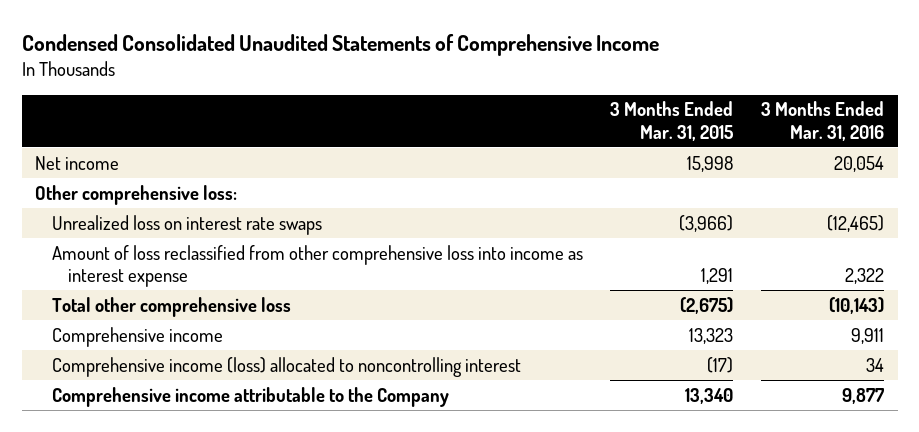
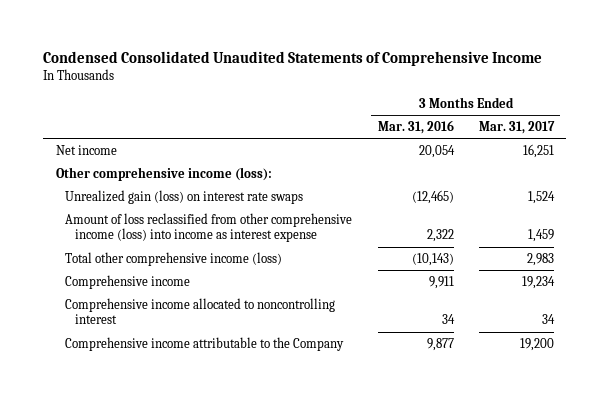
[610,101,734,141] 3 Months Ended Mar. 31, 2015 -> none
none -> [478,121,555,135] Mar. 31, 2017
[35,184,238,205] Other comprehensive loss: -> [55,166,272,181] Other comprehensive income (loss):
[51,214,322,235] Unrealized loss on interest rate swaps -> [65,189,304,204] Unrealized gain (loss) on interest rate swaps
[51,244,583,288] Amount of loss reclassified from other comprehensive loss into income as interest expense -> [65,212,353,243] Amount of loss reclassified from other comprehensive income (loss) into income as interest expense
[51,296,291,317] Total other comprehensive loss -> [65,251,283,266] Total other comprehensive income (loss)
[51,356,521,377] Comprehensive income (loss) allocated to noncontrolling interest -> [65,297,336,325] Comprehensive income allocated to noncontrolling interest

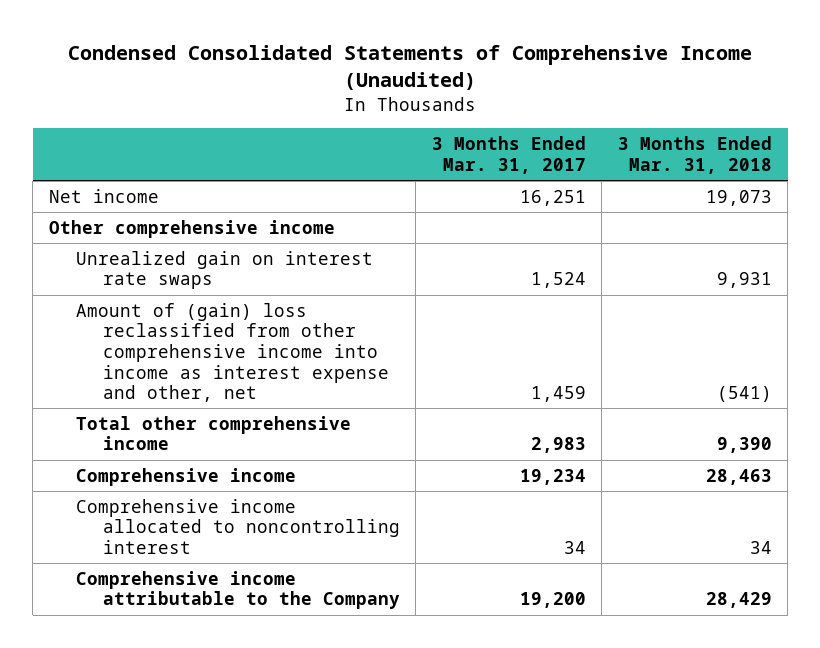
[43,50,543,66] Condensed Consolidated Unaudited Statements of Comprehensive Income -> [68,45,753,91] Condensed Consolidated Statements of Comprehensive Income (Unaudited)
[377,120,454,135] Mar. 31, 2016 -> none
none -> [617,136,772,174] 3 Months Ended Mar. 31, 2018
[55,166,272,181] Other comprehensive income (loss): -> [48,219,335,238] Other comprehensive income
[65,189,304,204] Unrealized gain (loss) on interest rate swaps -> [75,250,373,290] Unrealized gain on interest rate swaps
[65,212,353,243] Amount of loss reclassified from other comprehensive income (loss) into income as interest expense -> [75,302,389,403] Amount of (gain) loss reclassified from other comprehensive income into income as interest expense and other, net
[65,251,283,266] Total other comprehensive income (loss) -> [75,415,351,451] Total other comprehensive income

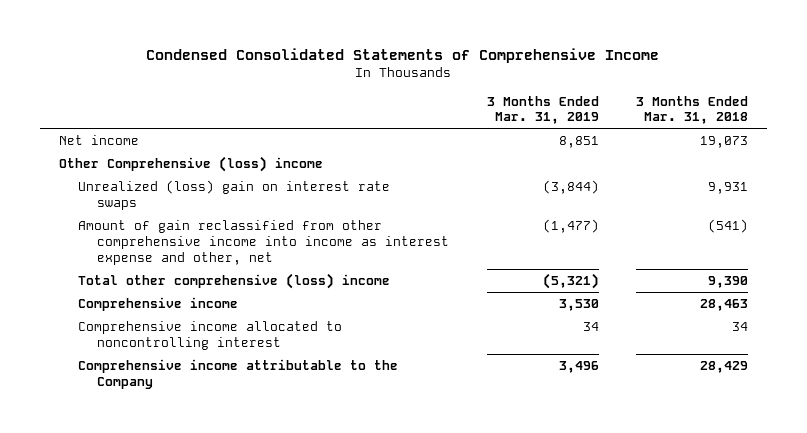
[68,45,753,91] Condensed Consolidated Statements of Comprehensive Income (Unaudited) -> [146,47,660,63] Condensed Consolidated Statements of Comprehensive Income
[431,136,586,174] 3 Months Ended Mar. 31, 2017 -> none
none -> [486,95,599,125] 3 Months Ended Mar. 31, 2019
[48,219,335,238] Other comprehensive income -> [58,155,323,172] Other Comprehensive (loss) income
[75,250,373,290] Unrealized gain on interest rate swaps -> [77,179,390,210] Unrealized (loss) gain on interest rate swaps
[75,302,389,403] Amount of (gain) loss reclassified from other comprehensive income into income as interest expense and other, net -> [77,219,449,265] Amount of gain reclassified from other comprehensive income into income as interest expense and other, net
[75,415,351,451] Total other comprehensive income -> [77,272,390,289] Total other comprehensive (loss) income

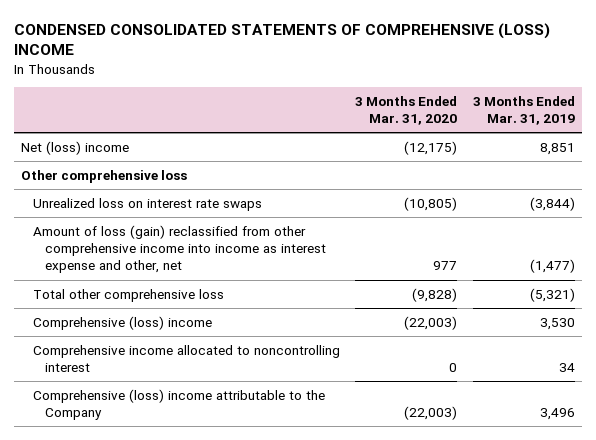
[146,47,660,63] Condensed Consolidated Statements of Comprehensive Income -> [13,22,550,56] CONDENSED CONSOLIDATED STATEMENTS OF COMPREHENSIVE (LOSS) INCOME
[636,95,749,125] 3 Months Ended Mar. 31, 2018 -> none
none -> [355,95,458,126] 3 Months Ended Mar. 31, 2020
[58,134,139,145] Net income -> [21,140,130,155] Net (loss) income
[58,155,323,172] Other Comprehensive (loss) income -> [21,169,188,183] Other comprehensive loss
[77,179,390,210] Unrealized (loss) gain on interest rate swaps -> [33,197,263,211] Unrealized loss on interest rate swaps
[77,219,449,265] Amount of gain reclassified from other comprehensive income into income as interest expense and other, net -> [33,224,326,274] Amount of loss (gain) reclassified from other comprehensive income into income as interest expense and other, net
[77,272,390,289] Total other comprehensive (loss) income -> [33,288,225,302] Total other comprehensive loss
[77,296,238,311] Comprehensive income -> [33,315,213,330] Comprehensive (loss) income
[77,358,398,389] Comprehensive income attributable to the Company -> [33,388,326,421] Comprehensive (loss) income attributable to the Company

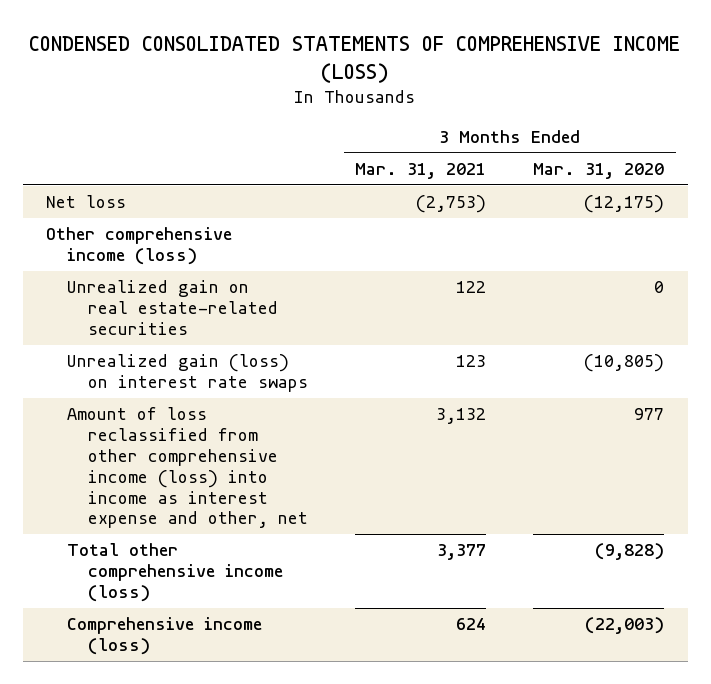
[13,22,550,56] CONDENSED CONSOLIDATED STATEMENTS OF COMPREHENSIVE (LOSS) INCOME -> [29,35,681,83] CONDENSED CONSOLIDATED STATEMENTS OF COMPREHENSIVE INCOME (LOSS)
[472,95,575,126] 3 Months Ended Mar. 31, 2019 -> none
none -> [355,162,487,179] Mar. 31, 2021
[33,344,341,373] Comprehensive income allocated to noncontrolling interest -> none
[33,388,326,421] Comprehensive (loss) income attributable to the Company -> none
[21,140,130,155] Net (loss) income -> [46,195,127,209] Net loss
[21,169,188,183] Other comprehensive loss -> [46,227,233,266] Other comprehensive income (loss)
none -> [67,280,279,335] Unrealized gain on real estate-related securities
[33,197,263,211] Unrealized loss on interest rate swaps -> [67,354,309,393] Unrealized gain (loss) on interest rate swaps
[33,224,326,274] Amount of loss (gain) reclassified from other comprehensive income into income as interest expense and other, net -> [67,407,309,529] Amount of loss reclassified from other comprehensive income (loss) into income as interest expense and other, net
[33,288,225,302] Total other comprehensive loss -> [67,543,284,602] Total other comprehensive income (loss)
[33,315,213,330] Comprehensive (loss) income -> [67,617,263,656] Comprehensive income (loss)

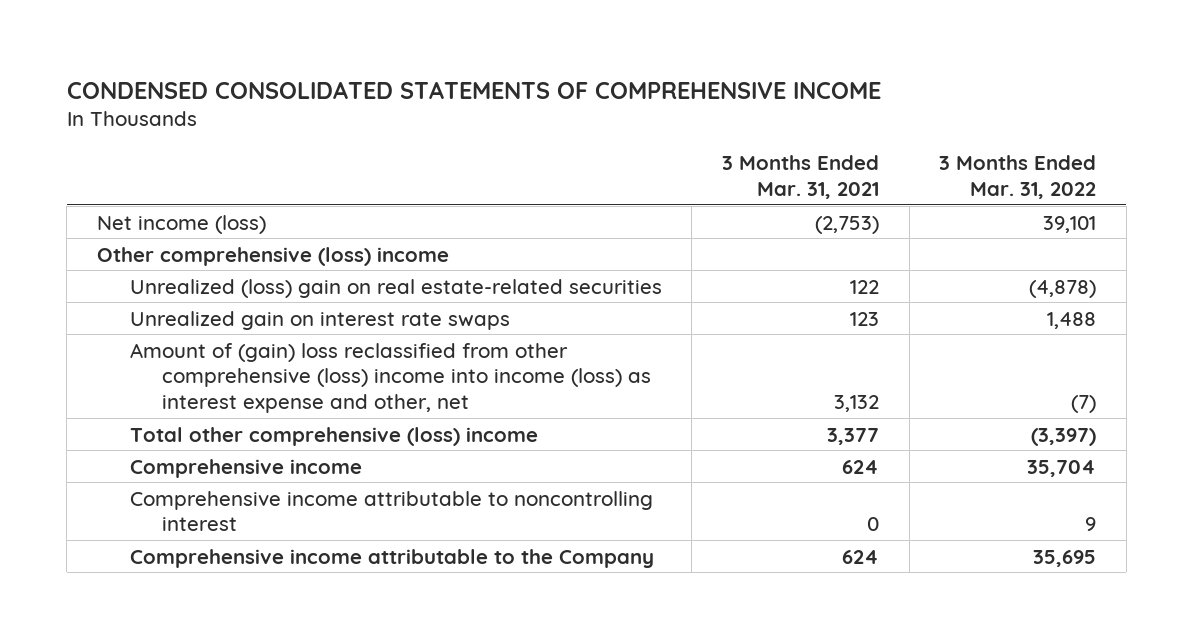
[29,35,681,83] CONDENSED CONSOLIDATED STATEMENTS OF COMPREHENSIVE INCOME (LOSS) -> [66,80,881,99] CONDENSED CONSOLIDATED STATEMENTS OF COMPREHENSIVE INCOME
[533,162,665,179] Mar. 31, 2020 -> none
none -> [939,155,1097,199] 3 Months Ended Mar. 31, 2022
[46,195,127,209] Net loss -> [96,214,266,234] Net income (loss)
[46,227,233,266] Other comprehensive income (loss) -> [96,246,449,266] Other comprehensive (loss) income
[67,280,279,335] Unrealized gain on real estate-related securities -> [129,278,662,298] Unrealized (loss) gain on real estate-related securities
[67,354,309,393] Unrealized gain (loss) on interest rate swaps -> [129,310,510,330] Unrealized gain on interest rate swaps
[67,407,309,529] Amount of loss reclassified from other comprehensive income (loss) into income as interest expense and other, net -> [129,342,652,414] Amount of (gain) loss reclassified from other comprehensive (loss) income into income (loss) as interest expense and other, net
[67,543,284,602] Total other comprehensive income (loss) -> [129,426,538,446] Total other comprehensive (loss) income
[67,617,263,656] Comprehensive income (loss) -> [129,458,362,478] Comprehensive income
none -> [129,490,653,532] Comprehensive income attributable to noncontrolling interest
none -> [129,548,654,568] Comprehensive income attributable to the Company

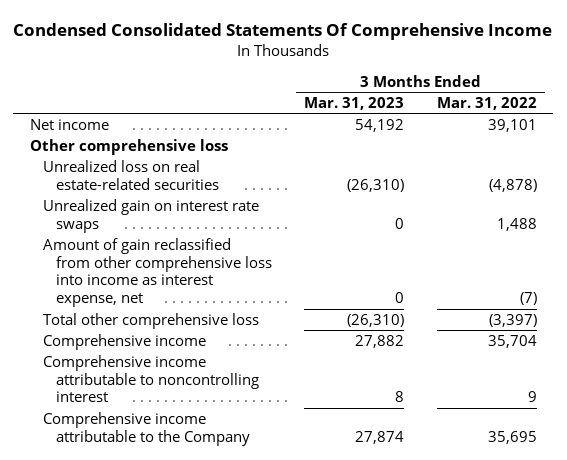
[66,80,881,99] CONDENSED CONSOLIDATED STATEMENTS OF COMPREHENSIVE INCOME -> [13,23,553,41] Condensed Consolidated Statements Of Comprehensive Income
[721,155,879,199] 3 Months Ended Mar. 31, 2021 -> none
none -> [304,97,405,111] Mar. 31, 2023
[96,214,266,234] Net income (loss) -> [29,118,109,130] Net income
[96,246,449,266] Other comprehensive (loss) income -> [29,138,228,155] Other comprehensive loss
[129,278,662,298] Unrealized (loss) gain on real estate-related securities -> [42,159,219,190] Unrealized loss on real estate-related securities
[129,342,652,414] Amount of (gain) loss reclassified from other comprehensive (loss) income into income (loss) as interest expense and other, net -> [42,237,272,308] Amount of gain reclassified from other comprehensive loss into income as interest expense, net
[129,426,538,446] Total other comprehensive (loss) income -> [42,312,259,329] Total other comprehensive loss

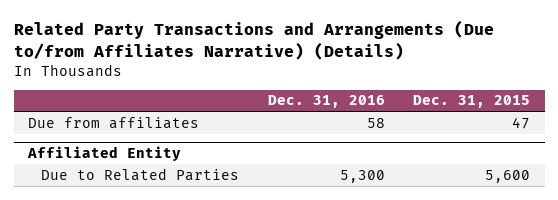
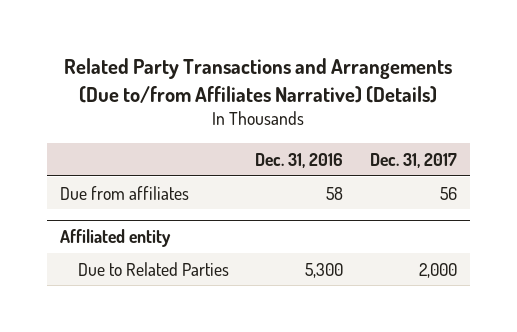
[413,95,531,109] Dec. 31, 2015 -> none
none -> [369,152,457,168] Dec. 31, 2017
[26,146,181,162] Affiliated Entity -> [60,228,172,247] Affiliated entity

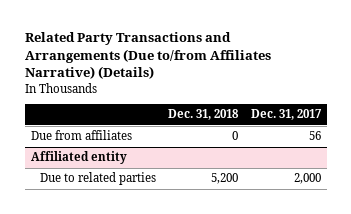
[255,152,344,168] Dec. 31, 2016 -> none
none -> [168,109,240,121] Dec. 31, 2018
[77,261,229,276] Due to Related Parties -> [39,172,156,186] Due to related parties

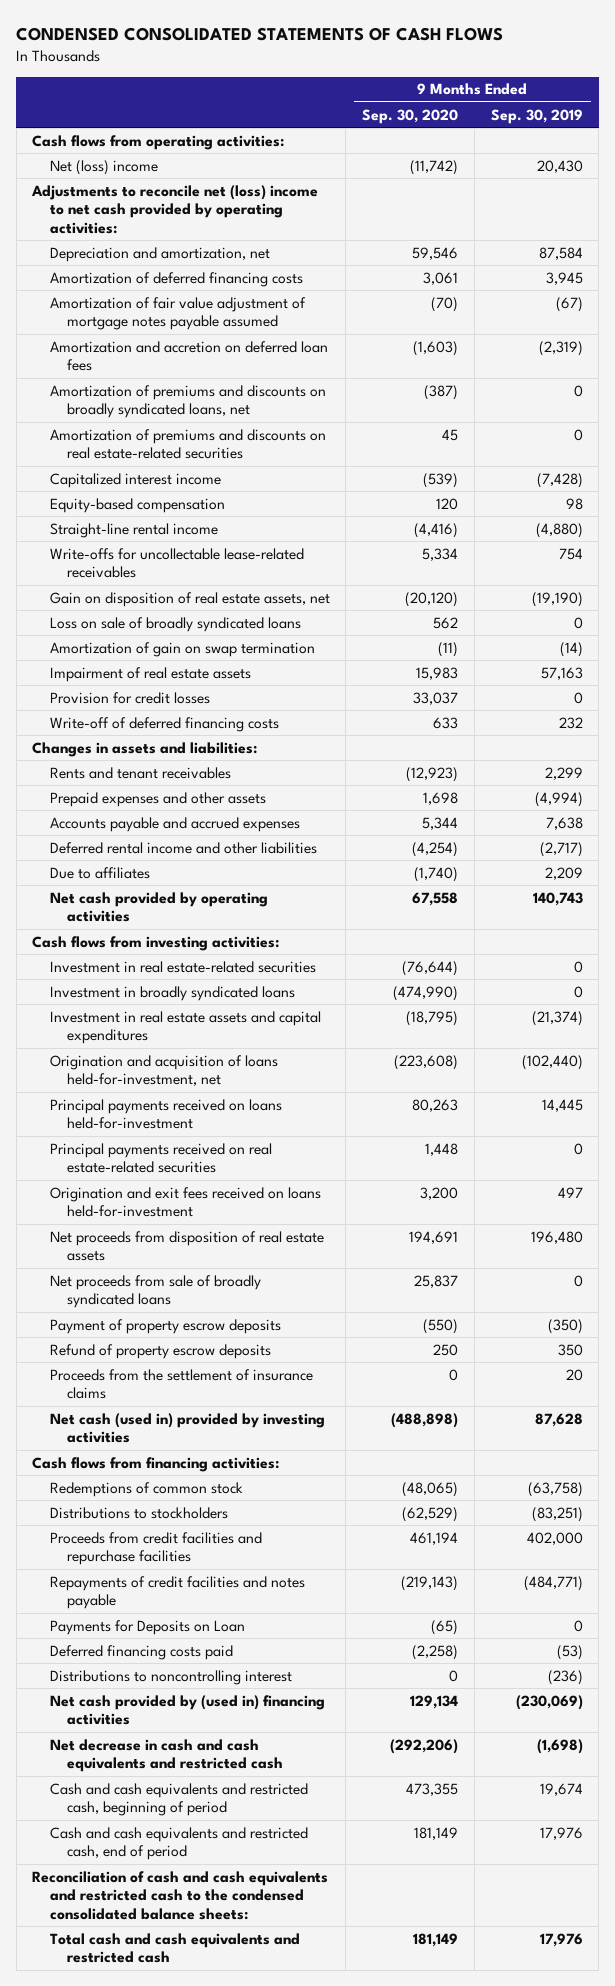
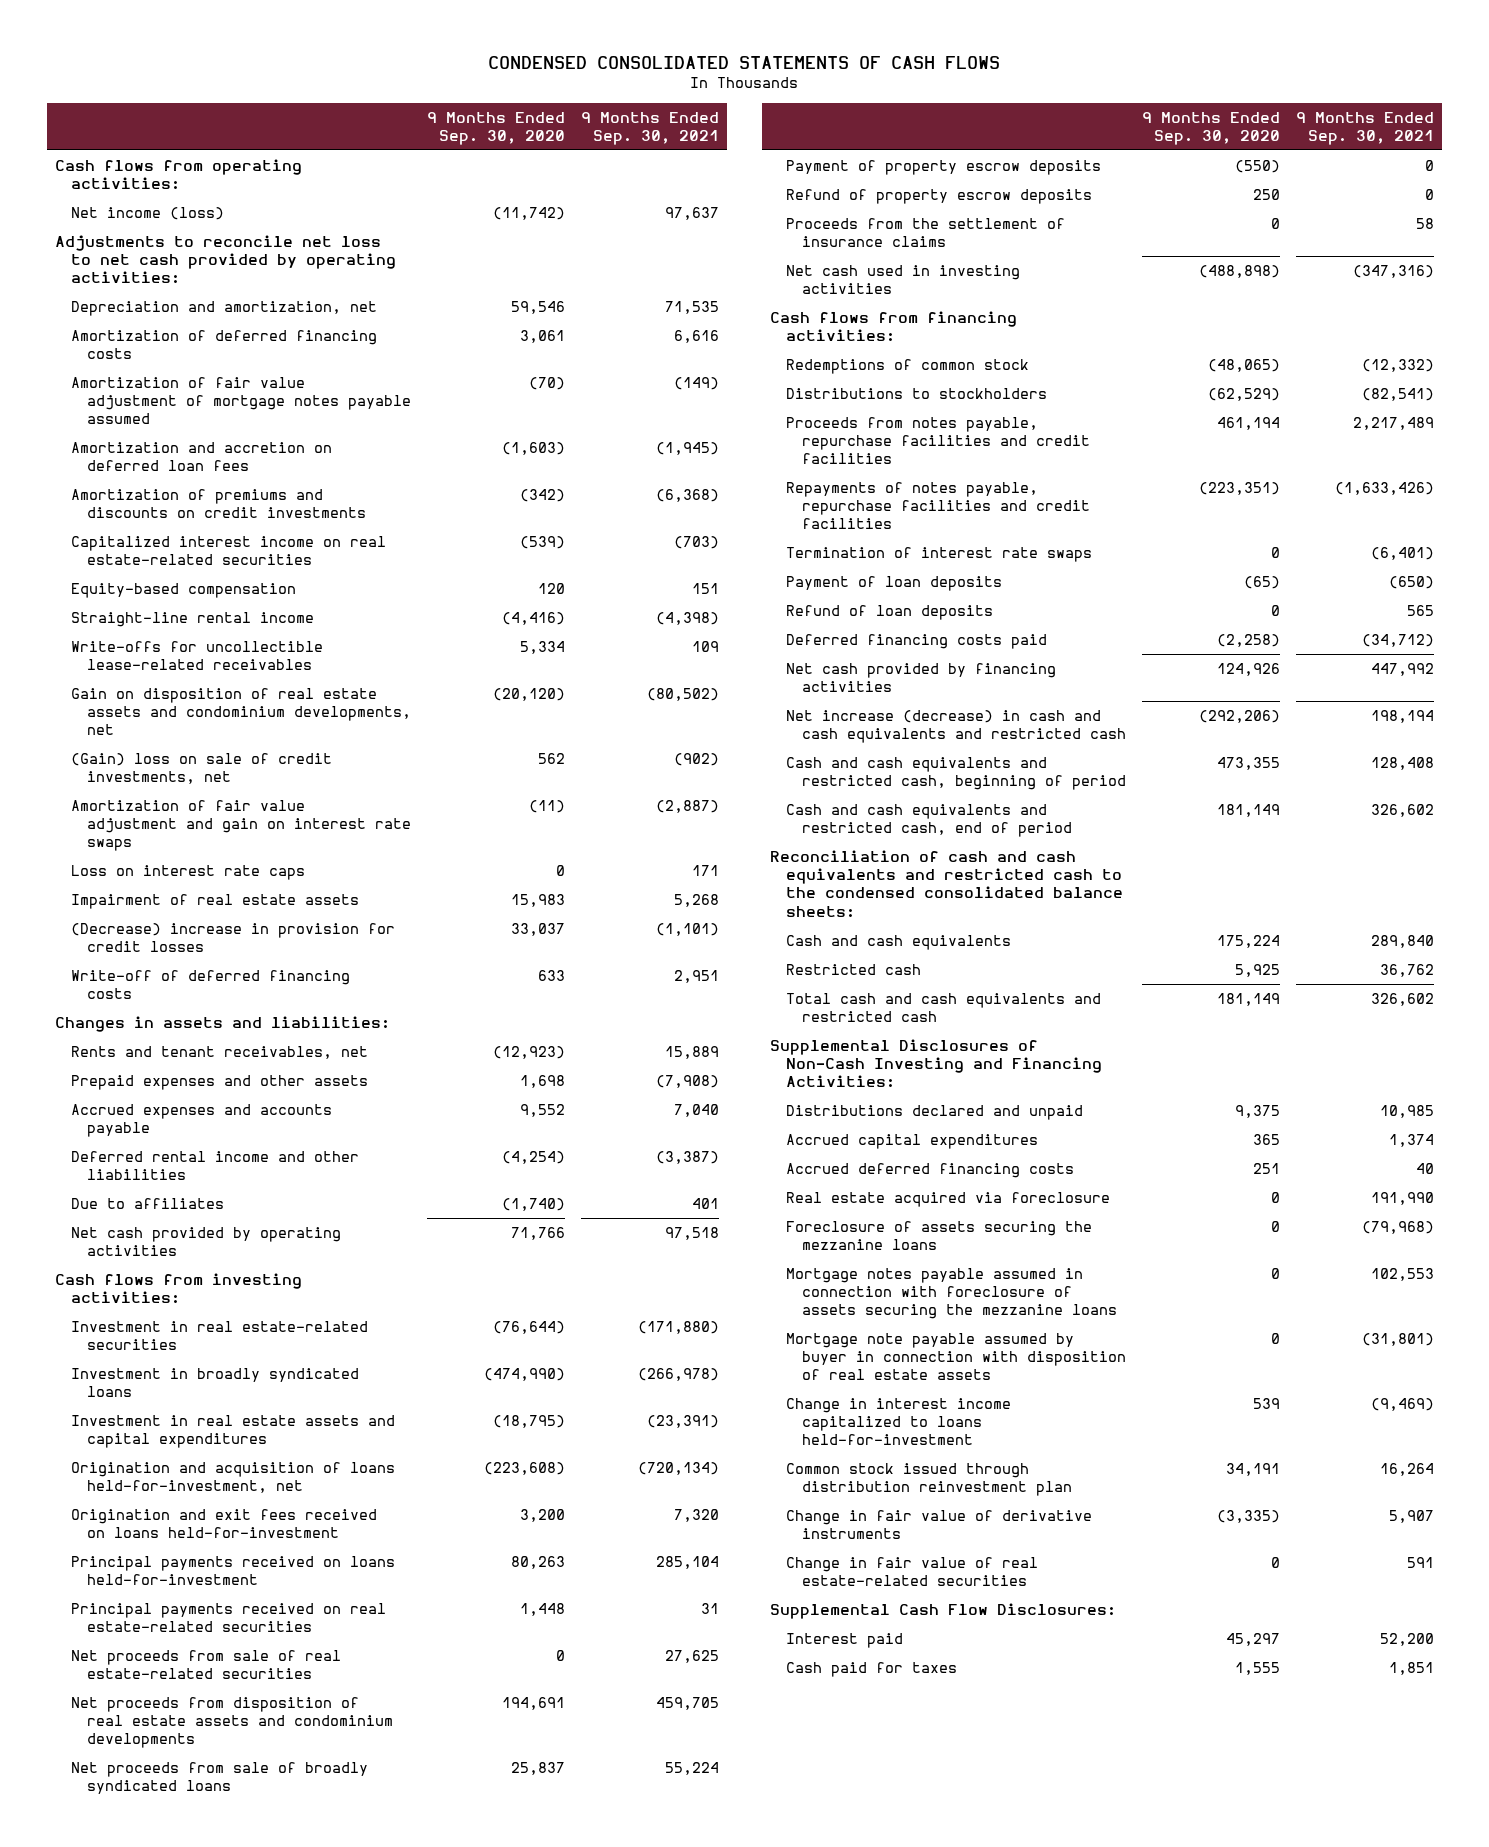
[490,108,583,124] Sep. 30, 2019 -> none
none -> [580,111,719,145] 9 Months Ended Sep. 30, 2021
[49,159,158,175] Net (loss) income -> [70,206,224,220] Net income (loss)
[31,184,319,234] Adjustments to reconcile net (loss) income to net cash provided by operating activities: -> [54,234,396,285] Adjustments to reconcile net loss to net cash provided by operating activities:
[49,428,326,460] Amortization of premiums and discounts on real estate-related securities -> none
[49,384,326,419] Amortization of premiums and discounts on broadly syndicated loans, net -> [70,488,366,519] Amortization of premiums and discounts on credit investments
[424,384,459,400] (387) -> [519,488,565,502] (342)
[49,472,221,488] Capitalized interest income -> [70,535,386,566] Capitalized interest income on real estate-related securities
[49,547,304,579] Write-offs for uncollectable lease-related receivables -> [70,640,323,671] Write-offs for uncollectible lease-related receivables
[49,591,330,607] Gain on disposition of real estate assets, net -> [70,687,411,736] Gain on disposition of real estate assets and condominium developments, net
[49,616,301,632] Loss on sale of broadly syndicated loans -> [70,752,332,785] (Gain) loss on sale of credit investments, net
[49,641,315,657] Amortization of gain on swap termination -> [70,799,411,852] Amortization of fair value adjustment and gain on interest rate swaps
none -> [70,864,305,880] Loss on interest rate caps
[49,691,210,704] Provision for credit losses -> [70,922,395,953] (Decrease) increase in provision for credit losses
[49,766,231,779] Rents and tenant receivables -> [70,1045,368,1059] Rents and tenant receivables, net
[49,816,300,832] Accounts payable and accrued expenses -> [70,1103,332,1138] Accrued expenses and accounts payable
[422,816,459,830] 5,344 -> [519,1103,565,1117] 9,552
[412,891,459,906] 67,558 -> [510,1226,565,1240] 71,766
[49,1186,321,1218] Origination and exit fees received on loans held-for-investment -> [70,1508,377,1539] Origination and exit fees received on loans held-for-investment
none -> [70,1649,341,1680] Net proceeds from sale of real estate-related securities
[49,1230,324,1262] Net proceeds from disposition of real estate assets -> [70,1696,393,1749] Net proceeds from disposition of real estate assets and condominium developments
[49,1412,325,1444] Net cash (used in) provided by investing activities -> [786,264,1021,295] Net cash used in investing activities
[49,1531,262,1566] Proceeds from credit facilities and repurchase facilities -> [786,416,1090,465] Proceeds from notes payable, repurchase facilities and credit facilities
[49,1575,305,1610] Repayments of credit facilities and notes payable -> [786,481,1090,530] Repayments of notes payable, repurchase facilities and credit facilities
[401,1575,459,1591] (219,143) -> [1198,481,1280,495] (223,351)
none -> [786,546,1093,562] Termination of interest rate swaps
[49,1619,245,1635] Payments for Deposits on Loan -> [786,575,1003,591] Payment of loan deposits
none -> [786,604,994,620] Refund of loan deposits
[49,1669,292,1685] Distributions to noncontrolling interest -> none
[49,1694,325,1726] Net cash provided by (used in) financing activities -> [786,662,1057,693] Net cash provided by financing activities
[410,1694,459,1709] 129,134 -> [1216,662,1280,676] 124,926
[49,1738,284,1773] Net decrease in cash and cash equivalents and restricted cash -> [786,709,1126,744] Net increase (decrease) in cash and cash equivalents and restricted cash
none -> [786,934,1012,950] Cash and cash equivalents
none -> [786,963,922,975] Restricted cash
none -> [770,1038,1103,1089] Supplemental Disclosures of Non-Cash Investing and Financing Activities:
none -> [786,1104,1084,1120] Distributions declared and unpaid
none -> [786,1133,1039,1149] Accrued capital expenditures
none -> [786,1162,1075,1178] Accrued deferred financing costs
none -> [786,1191,1111,1207] Real estate acquired via foreclosure
none -> [786,1220,1093,1251] Foreclosure of assets securing the mezzanine loans
none -> [786,1267,1117,1320] Mortgage notes payable assumed in connection with foreclosure of assets securing the mezzanine loans
none -> [786,1332,1126,1381] Mortgage note payable assumed by buyer in connection with disposition of real estate assets
none -> [786,1397,1012,1446] Change in interest income capitalized to loans held-for-investment
none -> [786,1462,1072,1497] Common stock issued through distribution reinvestment plan
none -> [786,1509,1093,1540] Change in fair value of derivative instruments
none -> [786,1556,1039,1587] Change in fair value of real estate-related securities
none -> [770,1602,1117,1619] Supplemental Cash Flow Disclosures:
none -> [786,1632,904,1648] Interest paid
none -> [786,1661,958,1677] Cash paid for taxes

